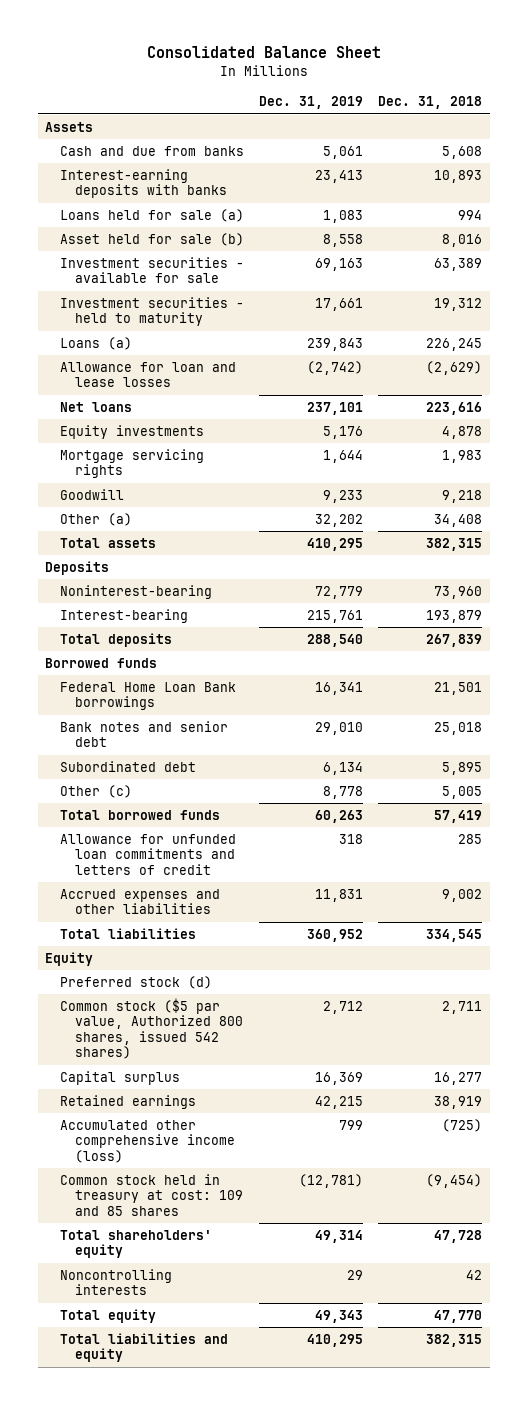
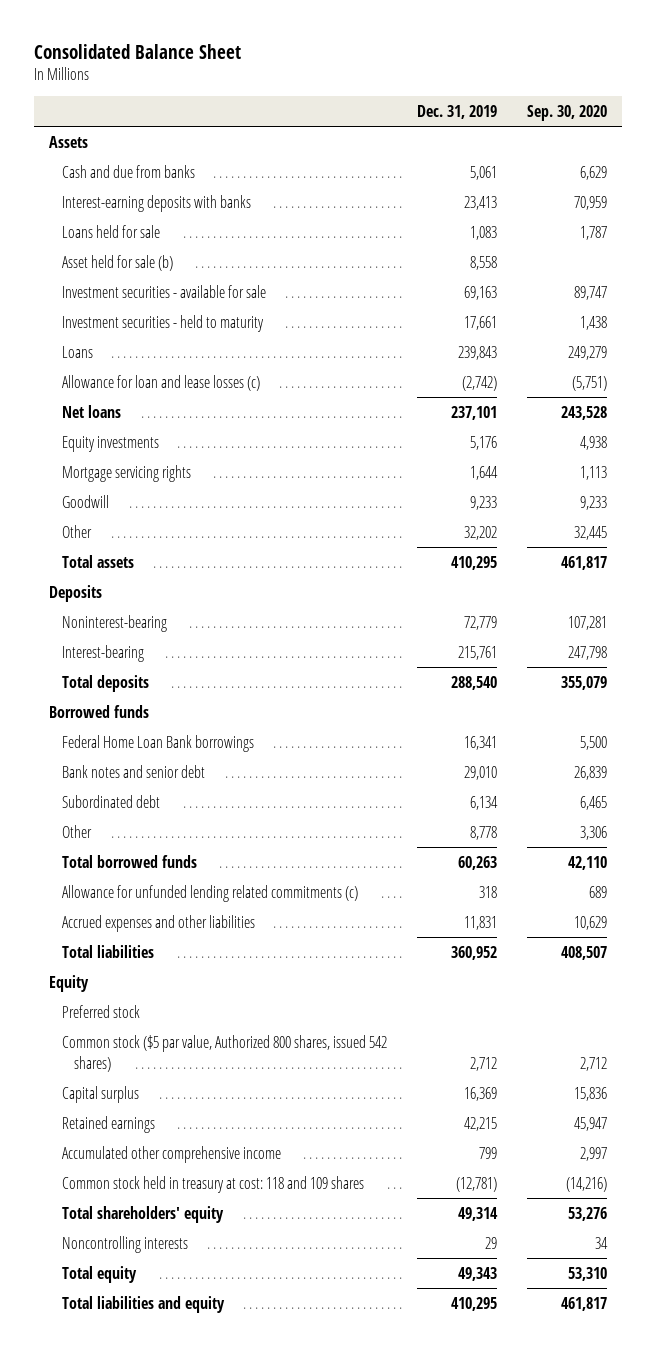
[378,96,483,110] Dec. 31, 2018 -> none
none -> [527,105,608,122] Sep. 30, 2020
[60,208,245,222] Loans held for sale (a) -> [61,224,160,238] Loans held for sale
[60,336,133,350] Loans (a) -> [61,345,93,358] Loans
[60,361,237,388] Allowance for loan and lease losses -> [61,374,260,391] Allowance for loan and lease losses (c)
[60,512,133,526] Other (a) -> [61,524,92,538] Other
[60,784,133,798] Other (c) -> [61,824,92,838] Other
[60,833,237,875] Allowance for unfunded loan commitments and letters of credit -> [61,884,358,902] Allowance for unfunded lending related commitments (c)
[60,975,213,989] Preferred stock (d) -> [61,1004,140,1018] Preferred stock
[60,1119,235,1163] Accumulated other comprehensive income (loss) -> [61,1145,281,1163] Accumulated other comprehensive income
[60,1173,243,1216] Common stock held in treasury at cost: 109 and 85 shares -> [61,1175,364,1193] Common stock held in treasury at cost: 118 and 109 shares

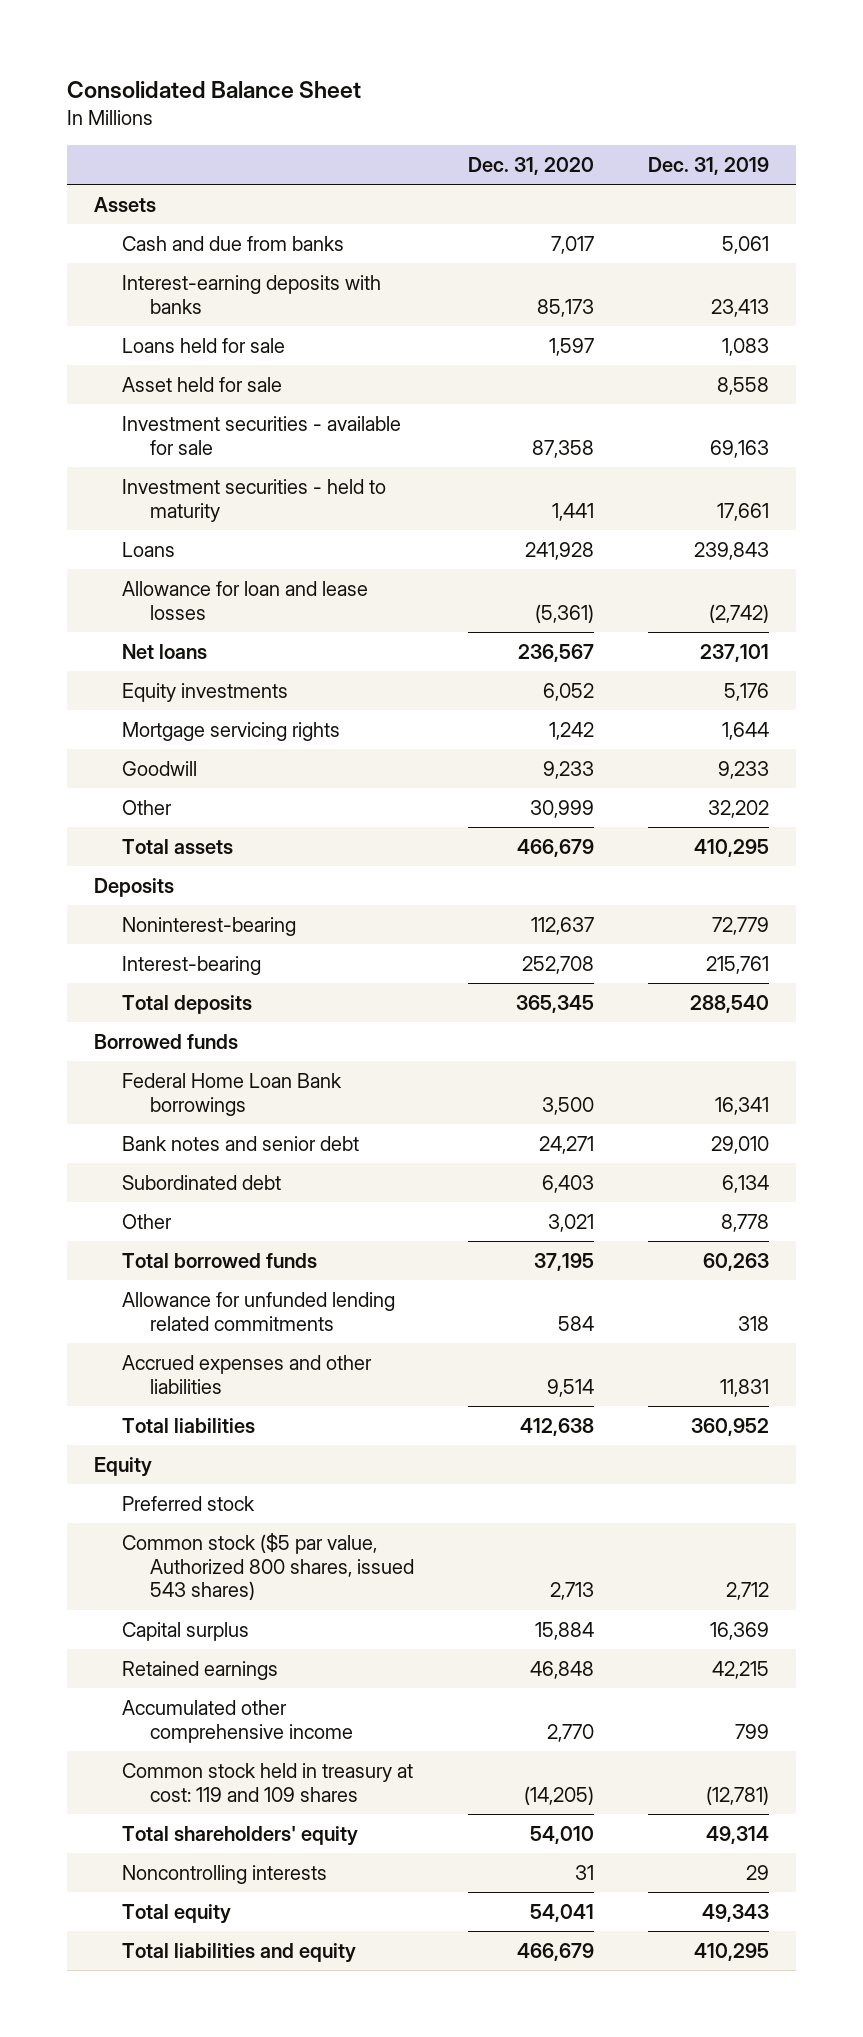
[527,105,608,122] Sep. 30, 2020 -> none
none -> [468,157,595,176] Dec. 31, 2020
[61,254,173,271] Asset held for sale (b) -> [122,376,283,392] Asset held for sale
[61,374,260,391] Allowance for loan and lease losses (c) -> [122,580,369,620] Allowance for loan and lease losses
[61,884,358,902] Allowance for unfunded lending related commitments (c) -> [122,1291,396,1331] Allowance for unfunded lending related commitments
[61,1034,387,1072] Common stock ($5 par value, Authorized 800 shares, issued 542 shares) -> [122,1532,415,1601] Common stock ($5 par value, Authorized 800 shares, issued 543 shares)
[61,1175,364,1193] Common stock held in treasury at cost: 118 and 109 shares -> [122,1762,414,1802] Common stock held in treasury at cost: 119 and 109 shares

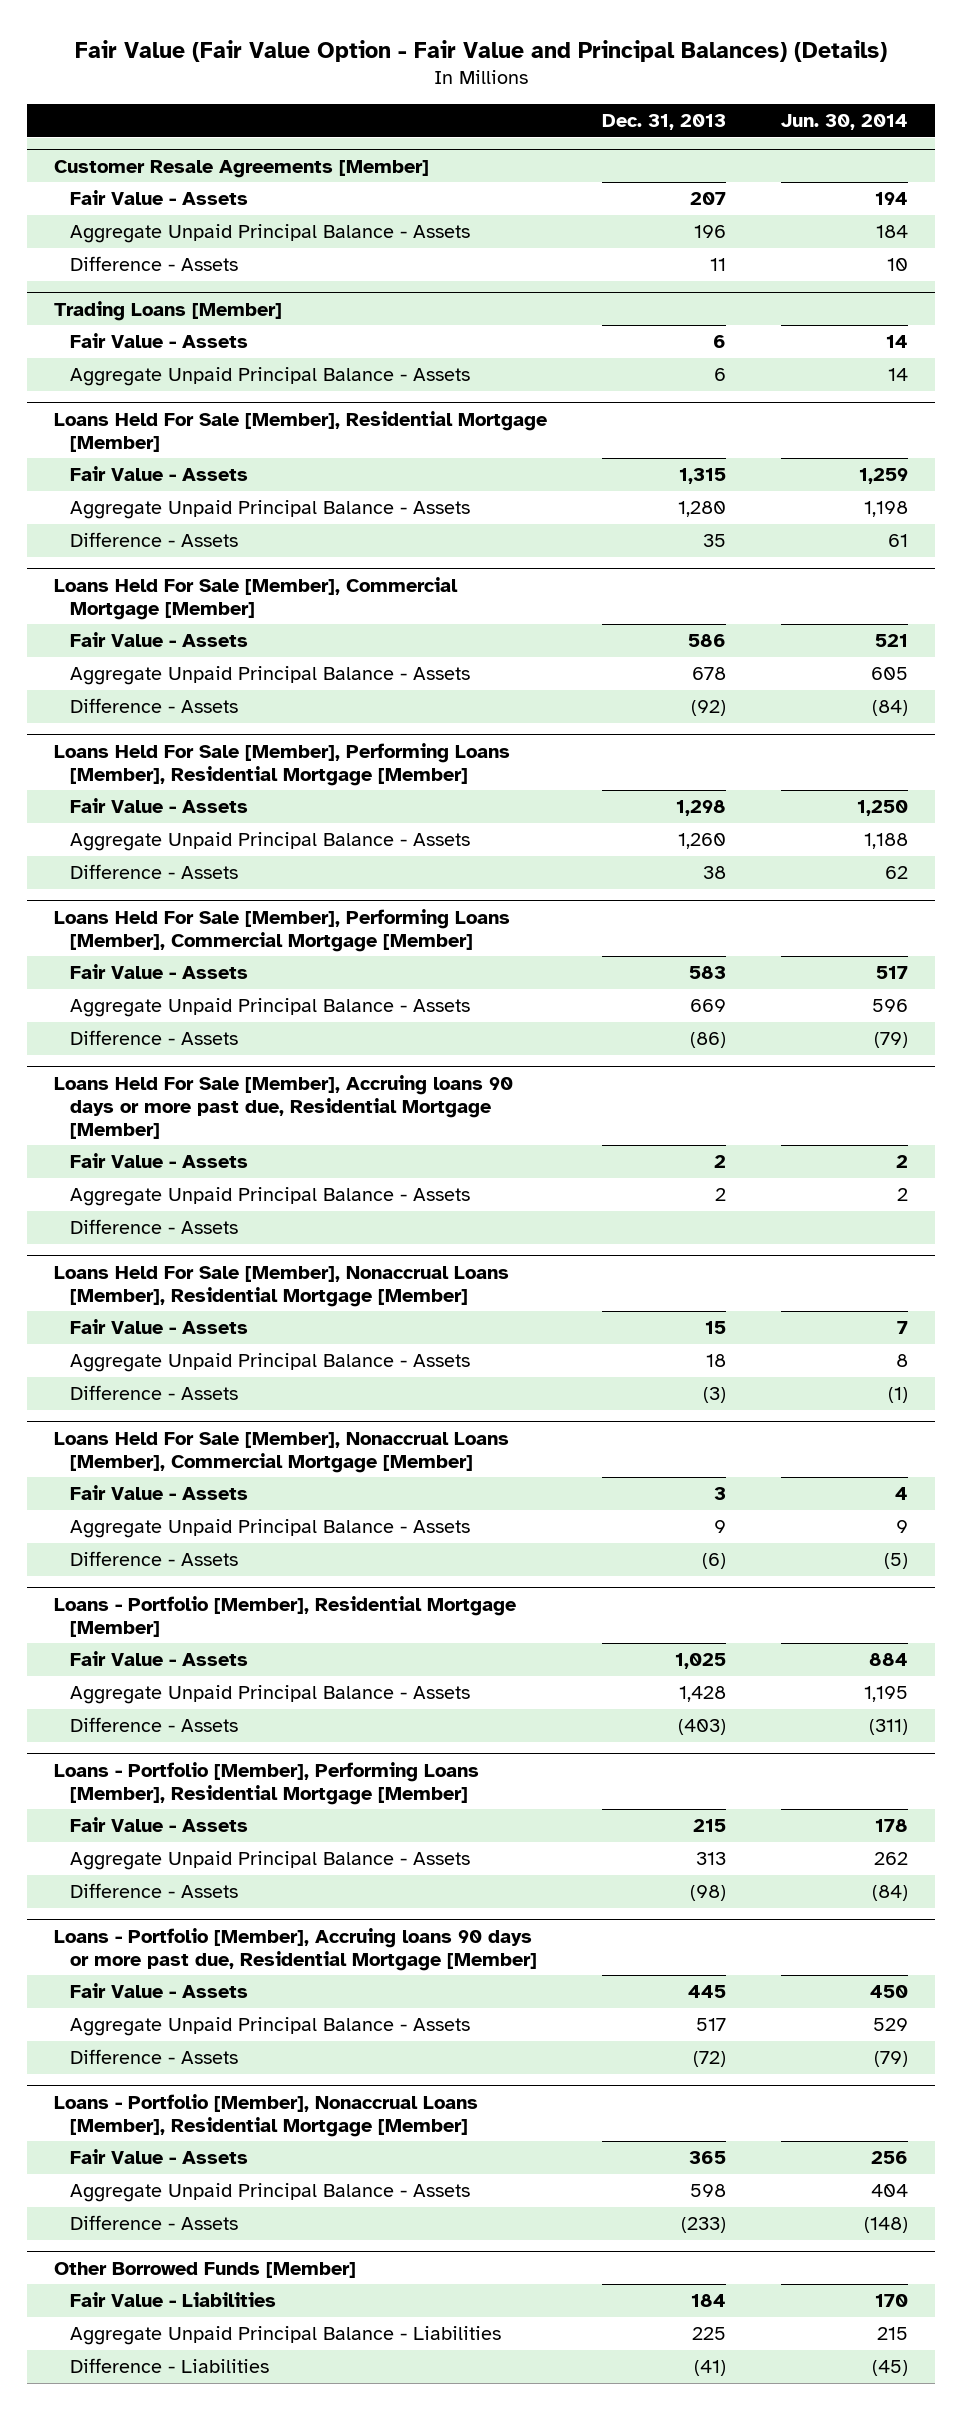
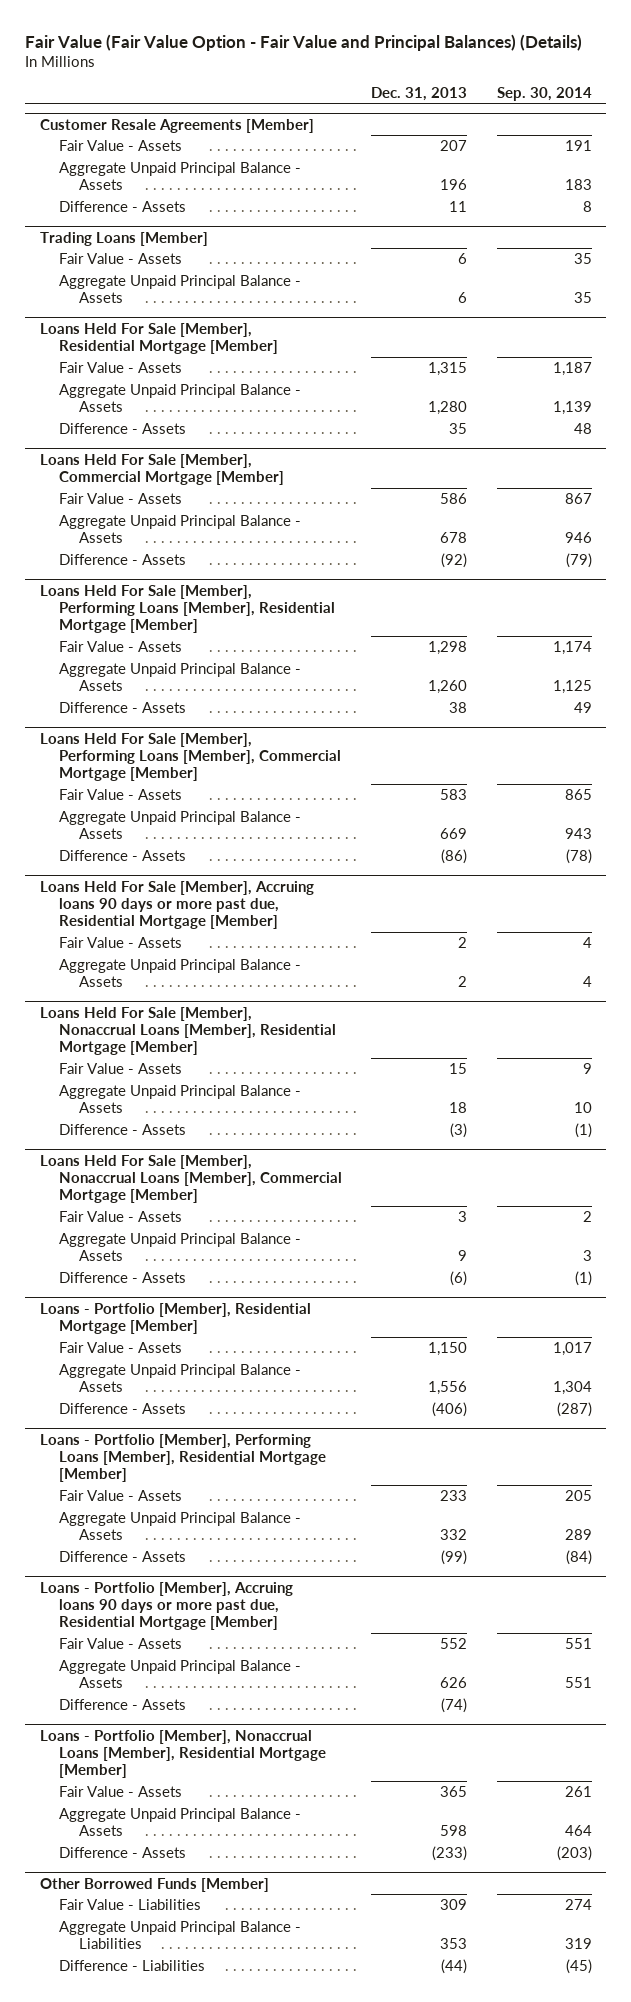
[780,113,908,130] Jun. 30, 2014 -> none
none -> [496,87,592,102] Sep. 30, 2014
[70,1219,239,1235] Difference - Assets -> none
[675,1653,727,1670] 1,025 -> [428,1342,468,1357] 1,150
[679,1686,727,1703] 1,428 -> [428,1381,468,1396] 1,556
[678,1719,727,1736] (403) -> [432,1402,468,1418] (406)
[693,1819,727,1833] 215 -> [440,1490,468,1502] 233
[696,1852,727,1866] 313 -> [440,1529,468,1541] 332
[690,1885,727,1902] (98) -> [441,1550,468,1566] (99)
[688,1985,727,1999] 445 -> [440,1638,468,1650] 552
[696,2018,727,2032] 517 -> [440,1677,468,1689] 626
[693,2051,727,2068] (72) -> [441,1698,468,1714] (74)
[691,2294,727,2308] 184 -> [440,1899,468,1911] 309
[692,2327,727,2341] 225 -> [440,1938,468,1950] 353
[694,2360,727,2377] (41) -> [441,1959,468,1975] (44)

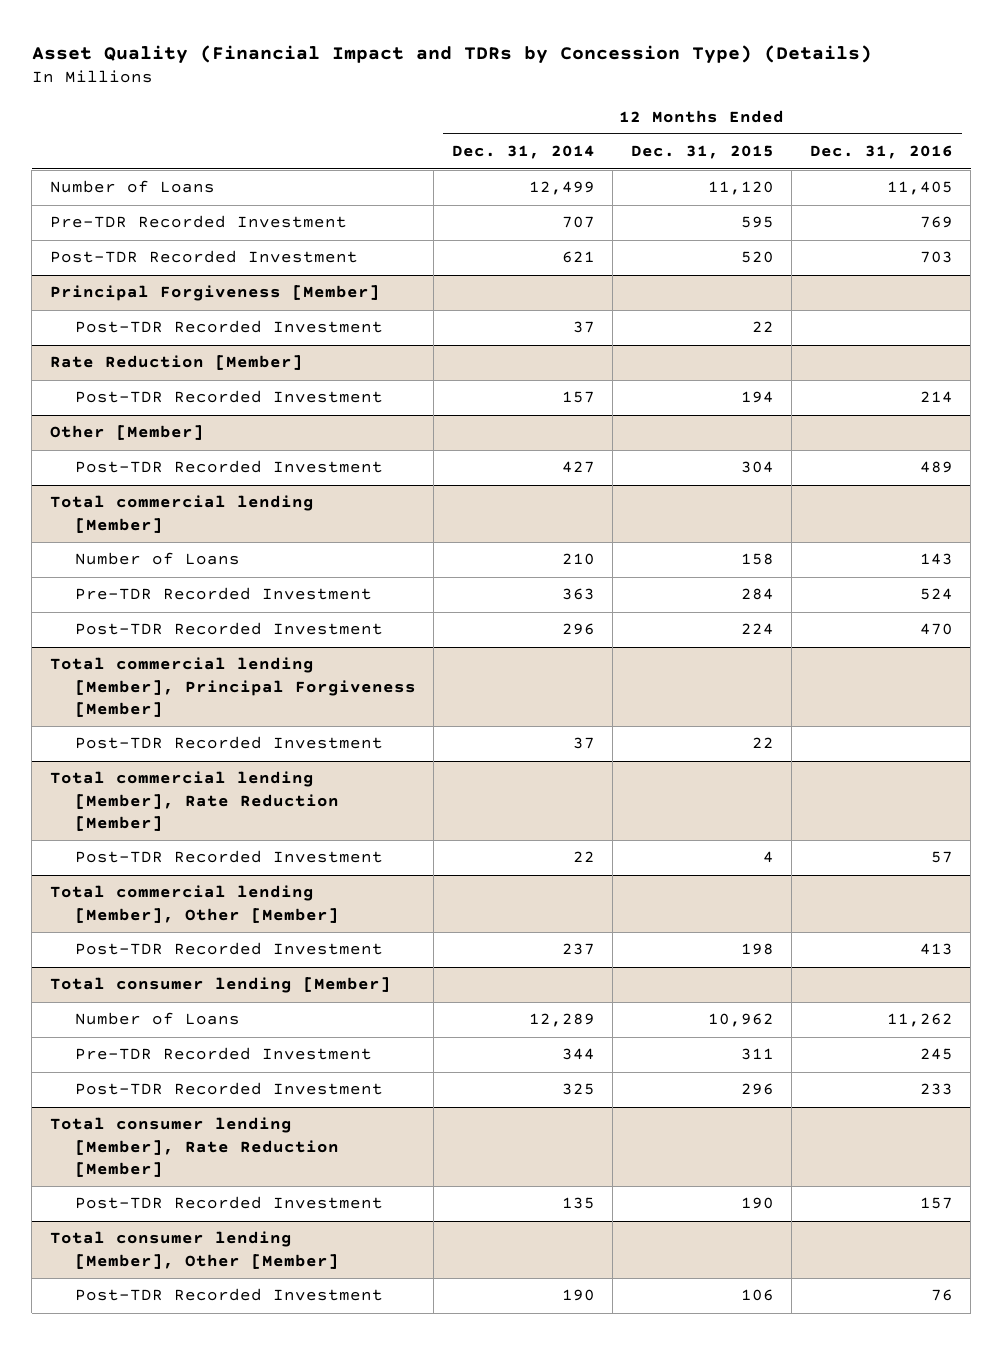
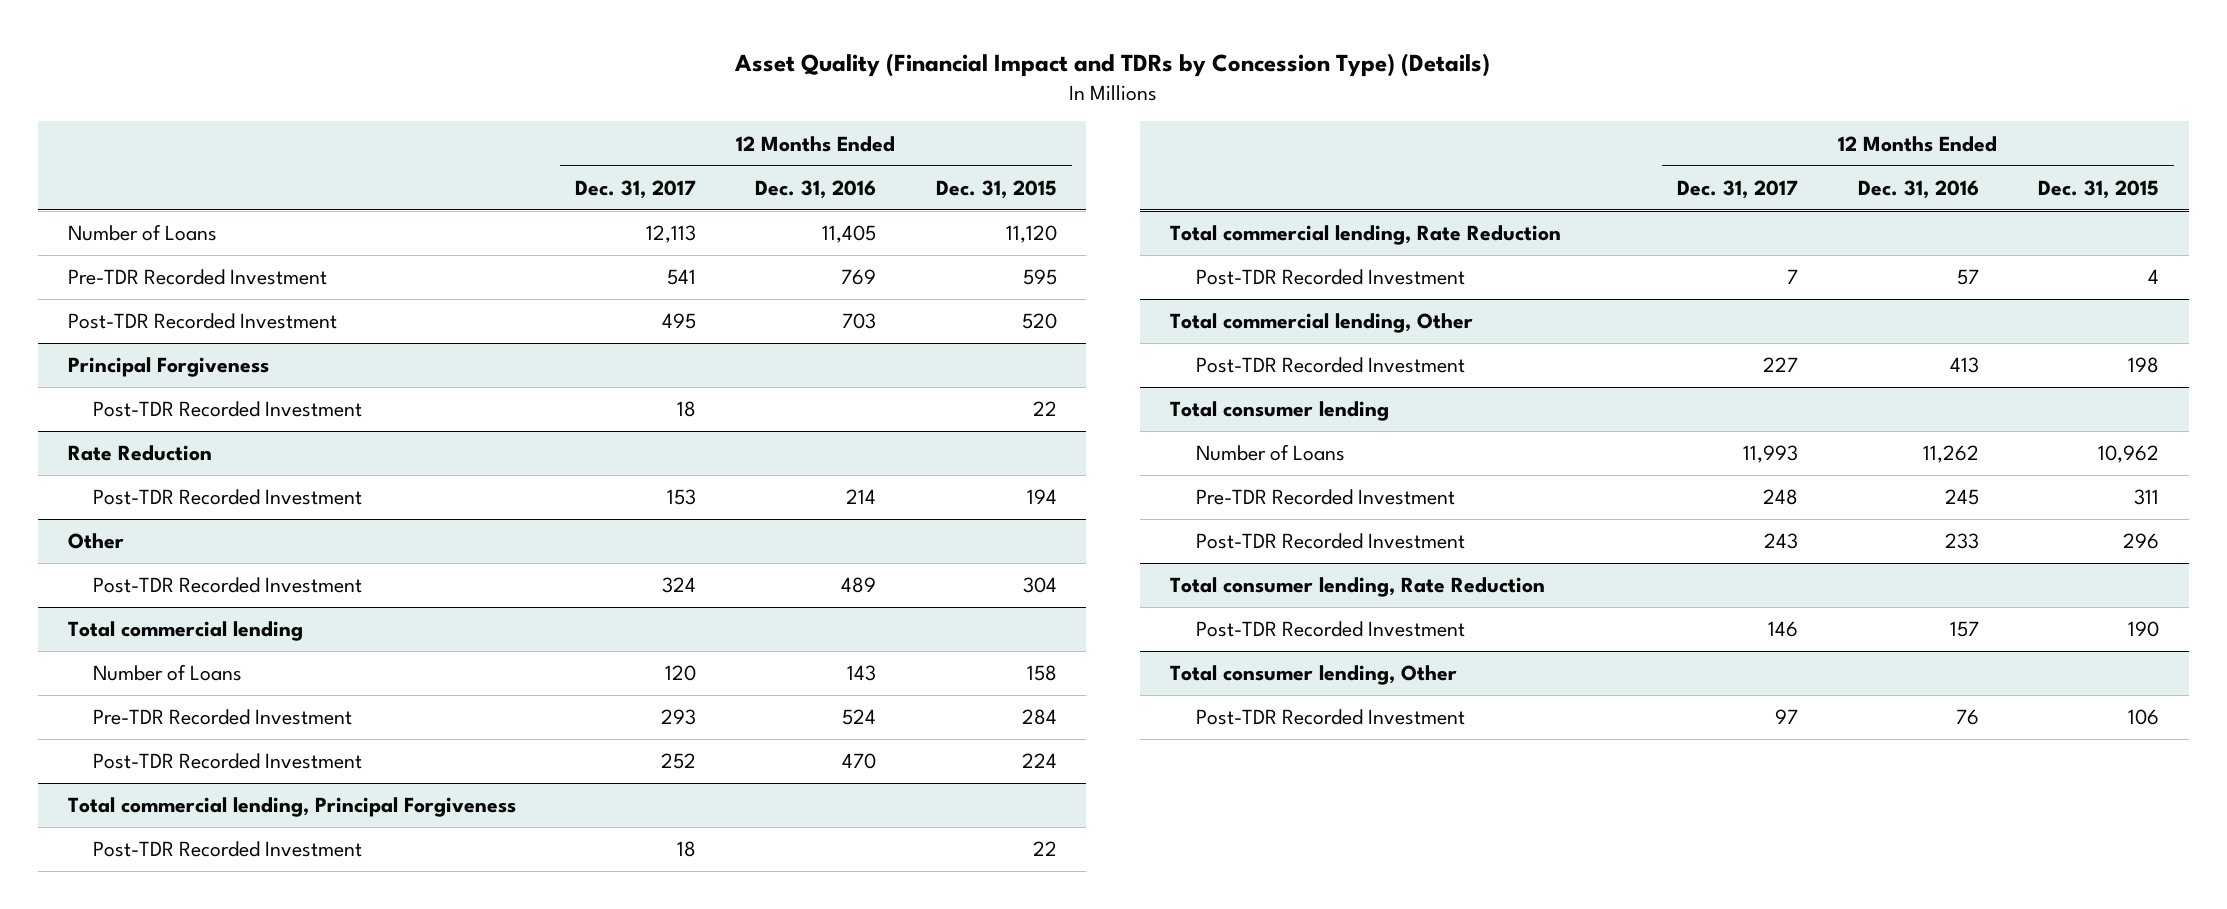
[451,145,595,160] Dec. 31, 2014 -> none
none -> [574,179,696,199] Dec. 31, 2017
[49,285,380,302] Principal Forgiveness [Member] -> [67,357,269,378] Principal Forgiveness
[49,355,303,371] Rate Reduction [Member] -> [67,445,212,462] Rate Reduction
[49,425,204,441] Other [Member] -> [67,533,124,550] Other
[49,495,314,533] Total commercial lending [Member] -> [67,621,303,642] Total commercial lending
[49,657,416,718] Total commercial lending [Member], Principal Forgiveness [Member] -> [67,797,516,818] Total commercial lending, Principal Forgiveness
[49,771,339,832] Total commercial lending [Member], Rate Reduction [Member] -> [1169,225,1561,246] Total commercial lending, Rate Reduction
[49,885,339,923] Total commercial lending [Member], Other [Member] -> [1169,313,1473,334] Total commercial lending, Other
[49,977,391,994] Total consumer lending [Member] -> [1169,401,1389,422] Total consumer lending
[49,1117,339,1178] Total consumer lending [Member], Rate Reduction [Member] -> [1169,577,1545,598] Total consumer lending, Rate Reduction
[49,1231,339,1269] Total consumer lending [Member], Other [Member] -> [1169,665,1457,686] Total consumer lending, Other

